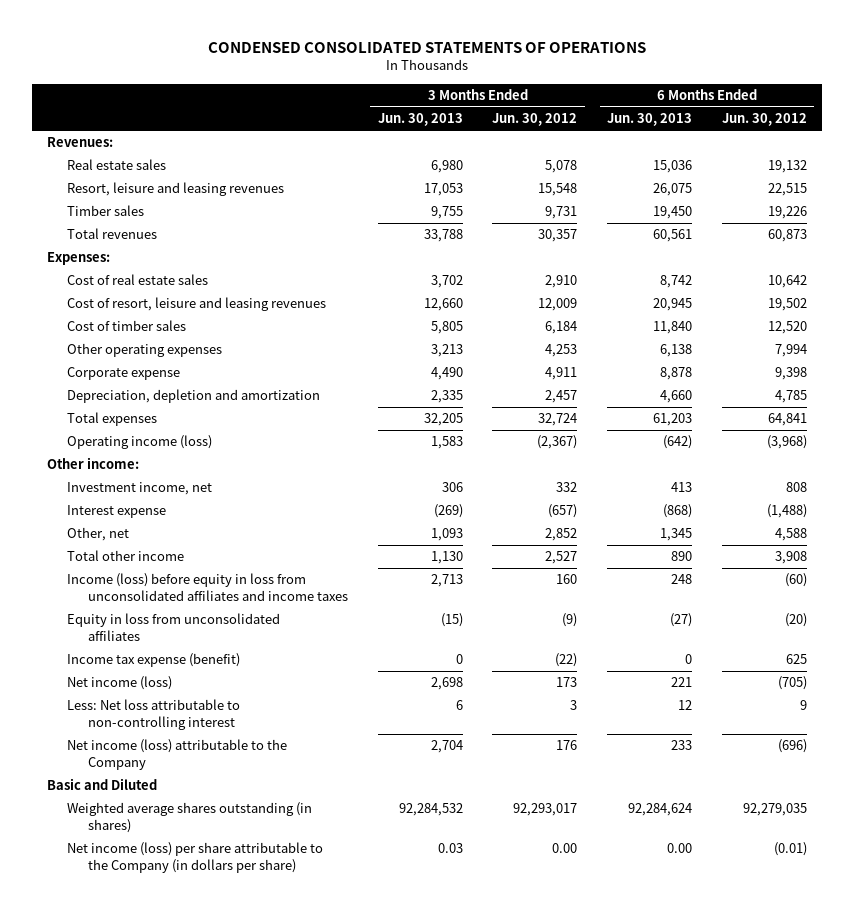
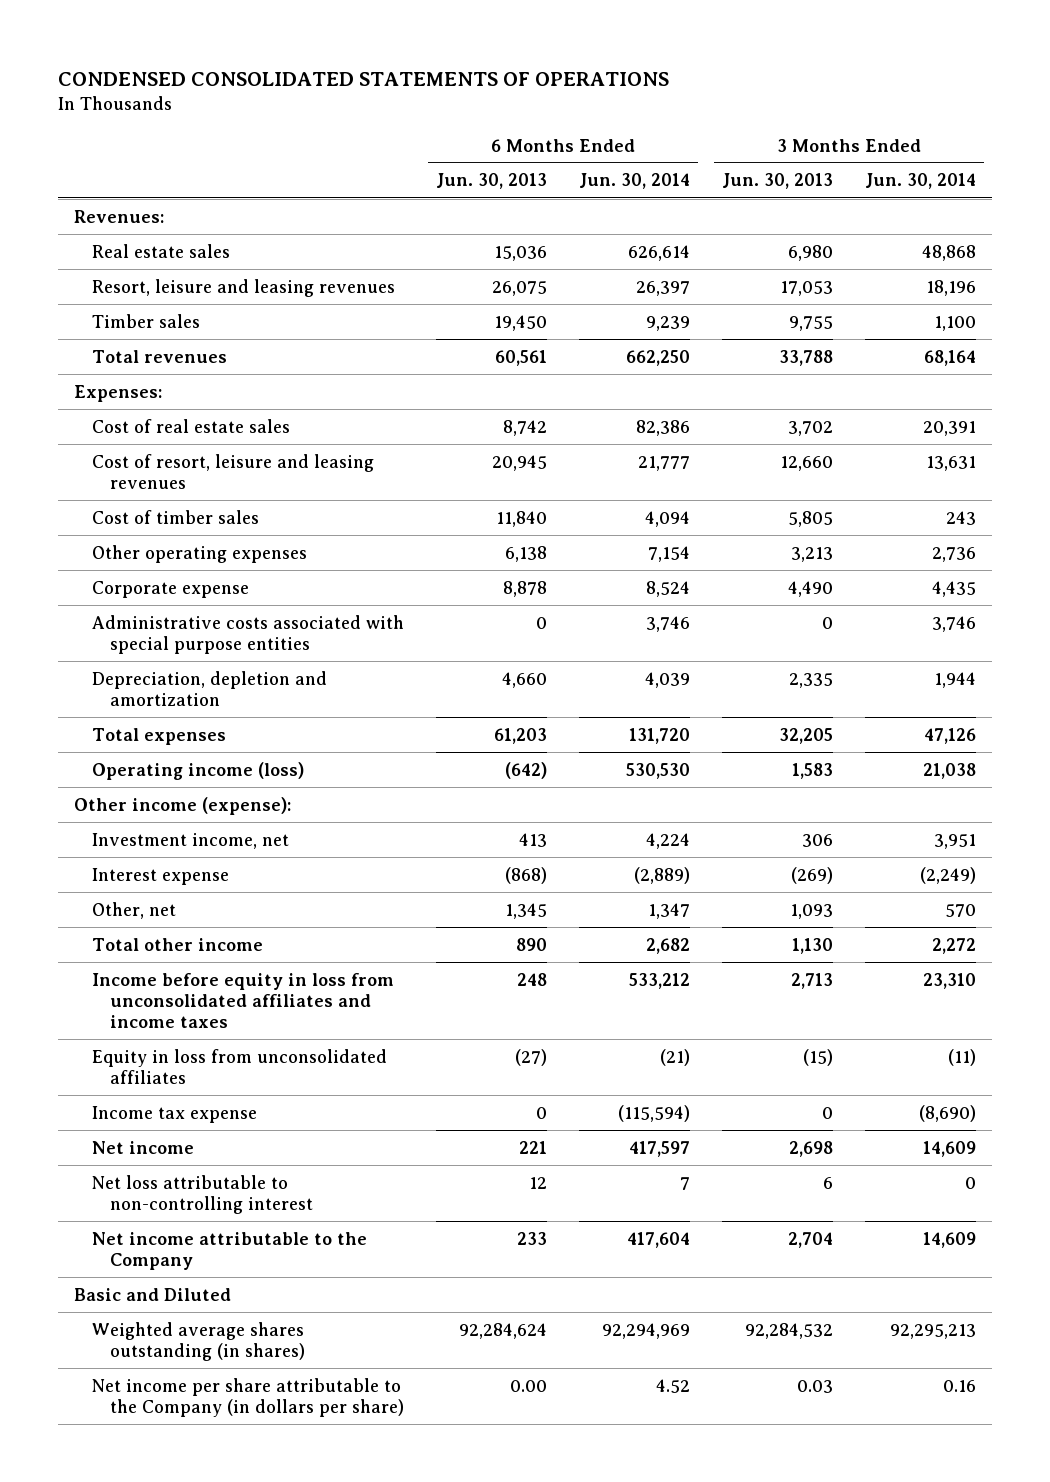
[492,113,578,127] Jun. 30, 2012 -> none
[721,113,807,127] Jun. 30, 2012 -> none
none -> [578,173,690,190] Jun. 30, 2014
none -> [864,173,976,190] Jun. 30, 2014
none -> [92,614,405,654] Administrative costs associated with special purpose entities
[46,457,139,470] Other income: -> [74,796,292,815] Other income (expense):
[67,573,349,602] Income (loss) before equity in loss from unconsolidated affiliates and income taxes -> [92,972,395,1028] Income before equity in loss from unconsolidated affiliates and income taxes
[67,653,241,668] Income tax expense (benefit) -> [92,1105,258,1123] Income tax expense
[67,676,173,691] Net income (loss) -> [92,1140,195,1154] Net income
[67,699,241,731] Less: Net loss attributable to non-controlling interest -> [92,1174,313,1214] Net loss attributable to non-controlling interest
[67,739,288,771] Net income (loss) attributable to the Company -> [92,1231,368,1270] Net income attributable to the Company
[67,842,324,874] Net income (loss) per share attributable to the Company (in dollars per share) -> [92,1377,404,1417] Net income per share attributable to the Company (in dollars per share)

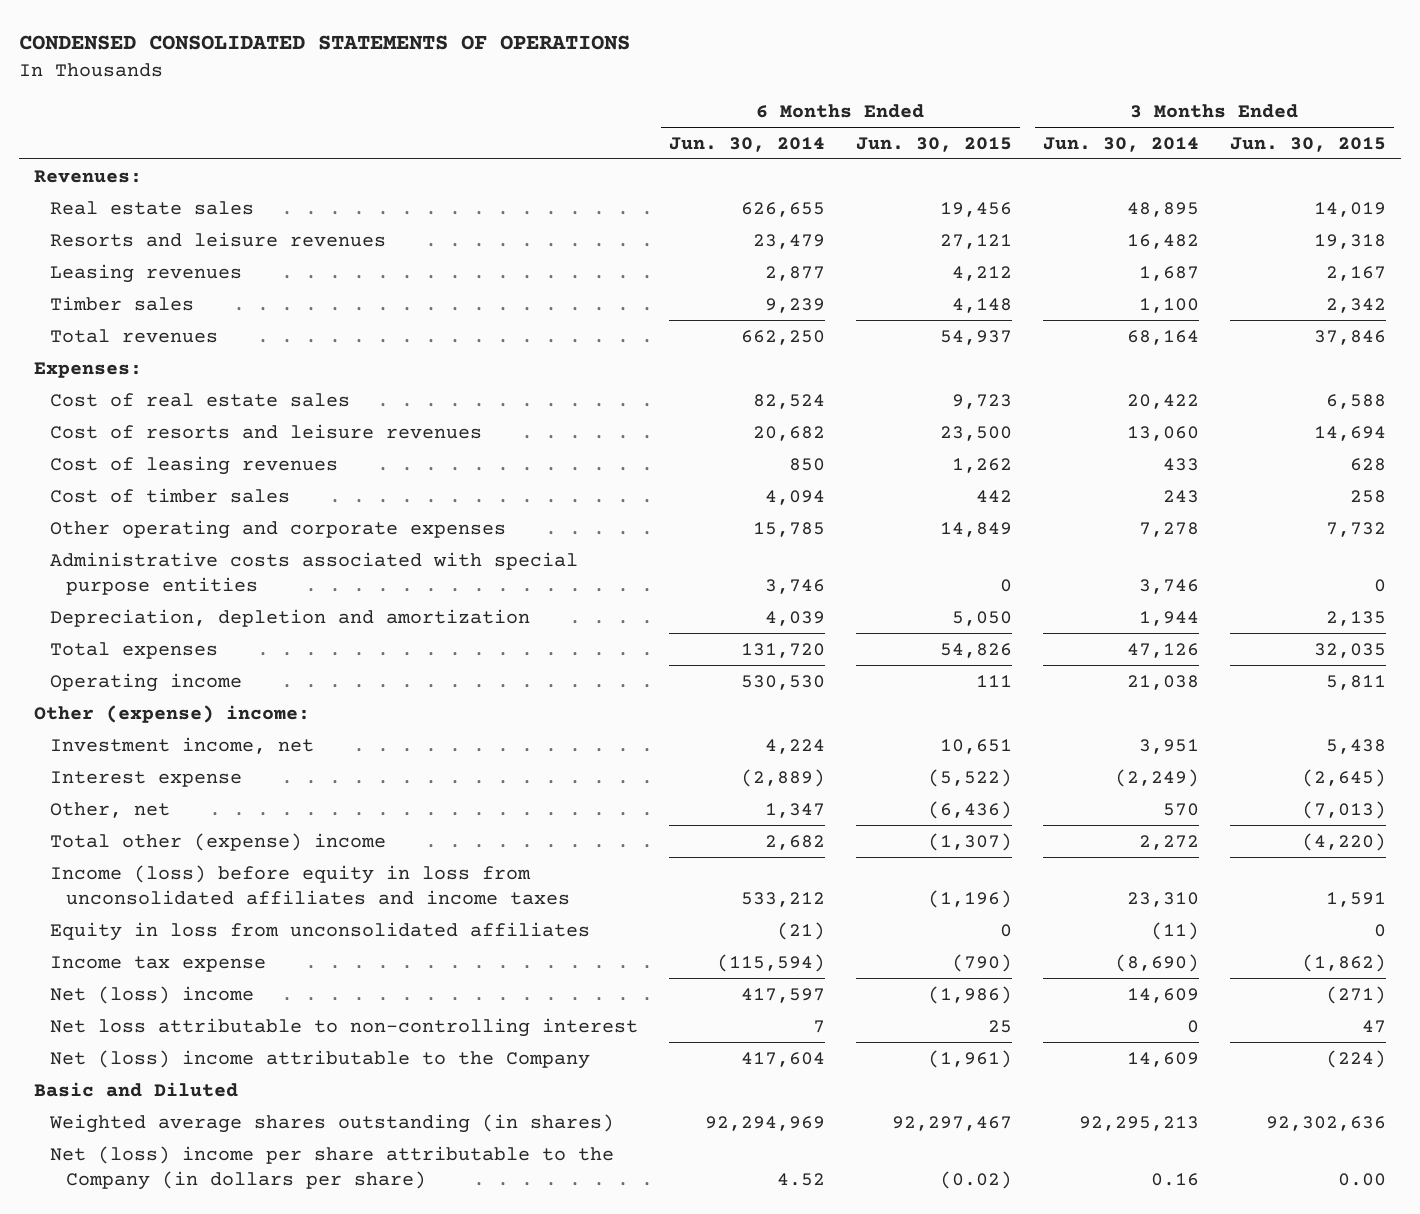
[435,173,547,190] Jun. 30, 2013 -> none
[721,173,833,190] Jun. 30, 2013 -> none
none -> [855,136,1012,152] Jun. 30, 2015
none -> [1229,136,1386,152] Jun. 30, 2015
[627,244,690,261] 626,614 -> [740,201,825,217] 626,655
[921,244,976,261] 48,868 -> [1126,201,1199,217] 48,895
[92,278,396,297] Resort, leisure and leasing revenues -> [49,231,386,247] Resorts and leisure revenues
[635,280,690,296] 26,397 -> [752,233,825,249] 23,479
[925,279,976,296] 18,196 -> [1126,233,1199,249] 16,482
none -> [49,263,242,283] Leasing revenues
[635,419,690,436] 82,386 -> [752,393,825,409] 82,524
[922,420,976,436] 20,391 -> [1126,393,1199,409] 20,422
[92,453,375,489] Cost of resort, leisure and leasing revenues -> [49,423,482,439] Cost of resorts and leisure revenues
[637,455,690,471] 21,777 -> [752,425,825,441] 20,682
[925,455,976,471] 13,631 -> [1126,425,1199,441] 13,060
none -> [49,455,338,475] Cost of leasing revenues
[92,580,250,598] Corporate expense -> none
[92,544,308,563] Other operating expenses -> [49,519,506,539] Other operating and corporate expenses
[647,545,690,562] 7,154 -> [752,521,825,537] 15,785
[931,546,976,562] 2,736 -> [1138,521,1199,537] 7,278
[92,761,305,780] Operating income (loss) -> [49,672,242,692] Operating income
[74,796,292,815] Other income (expense): -> [34,704,311,723] Other (expense) income:
[92,937,264,951] Total other income -> [49,832,386,851] Total other (expense) income
[92,972,395,1028] Income before equity in loss from unconsolidated affiliates and income taxes -> [49,864,570,905] Income (loss) before equity in loss from unconsolidated affiliates and income taxes
[92,1140,195,1154] Net income -> [49,985,254,1004] Net (loss) income
[92,1231,368,1270] Net income attributable to the Company -> [49,1049,590,1069] Net (loss) income attributable to the Company
[92,1377,404,1417] Net income per share attributable to the Company (in dollars per share) -> [49,1145,614,1190] Net (loss) income per share attributable to the Company (in dollars per share)

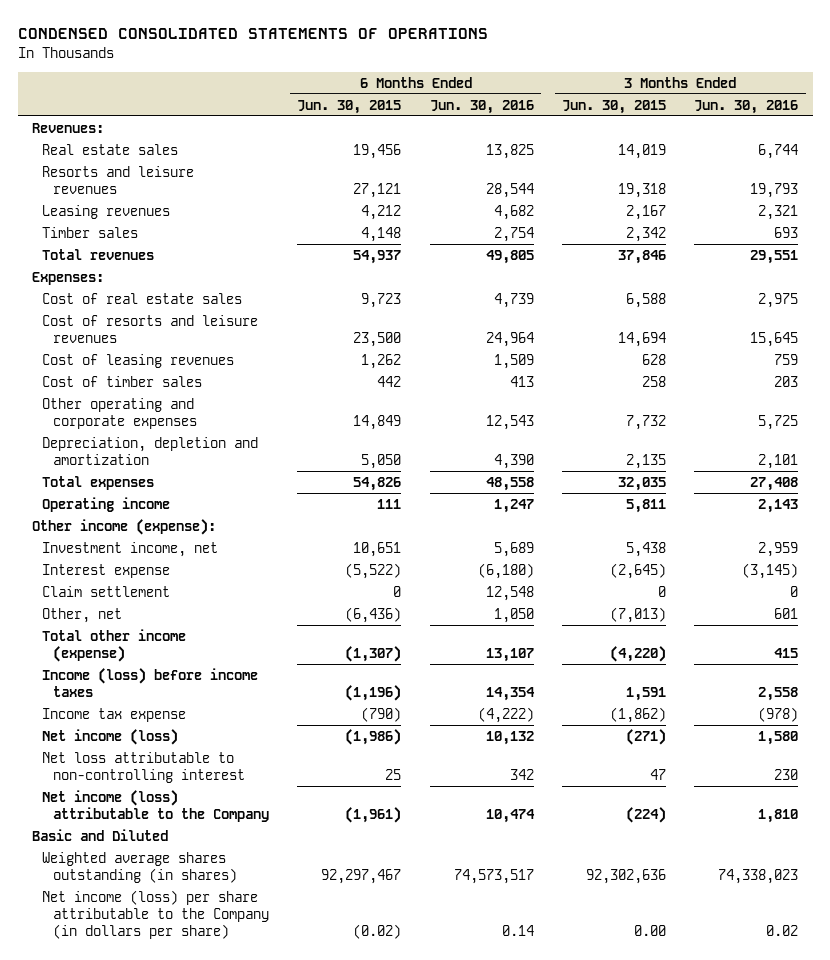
[668,136,825,152] Jun. 30, 2014 -> none
[1042,136,1199,152] Jun. 30, 2014 -> none
none -> [429,99,534,114] Jun. 30, 2016
none -> [694,99,799,114] Jun. 30, 2016
[49,551,578,595] Administrative costs associated with special purpose entities -> none
[34,704,311,723] Other (expense) income: -> [31,518,216,535] Other income (expense):
none -> [42,585,171,597] Claim settlement
[49,921,590,941] Equity in loss from unconsolidated affiliates -> none
[49,832,386,851] Total other (expense) income -> [42,628,187,663] Total other income (expense)
[49,864,570,905] Income (loss) before equity in loss from unconsolidated affiliates and income taxes -> [42,667,259,698] Income (loss) before income taxes
[49,985,254,1004] Net (loss) income -> [42,728,179,745] Net income (loss)
[49,1049,590,1069] Net (loss) income attributable to the Company -> [42,789,270,823] Net income (loss) attributable to the Company
[49,1145,614,1190] Net (loss) income per share attributable to the Company (in dollars per share) -> [42,889,270,940] Net income (loss) per share attributable to the Company (in dollars per share)

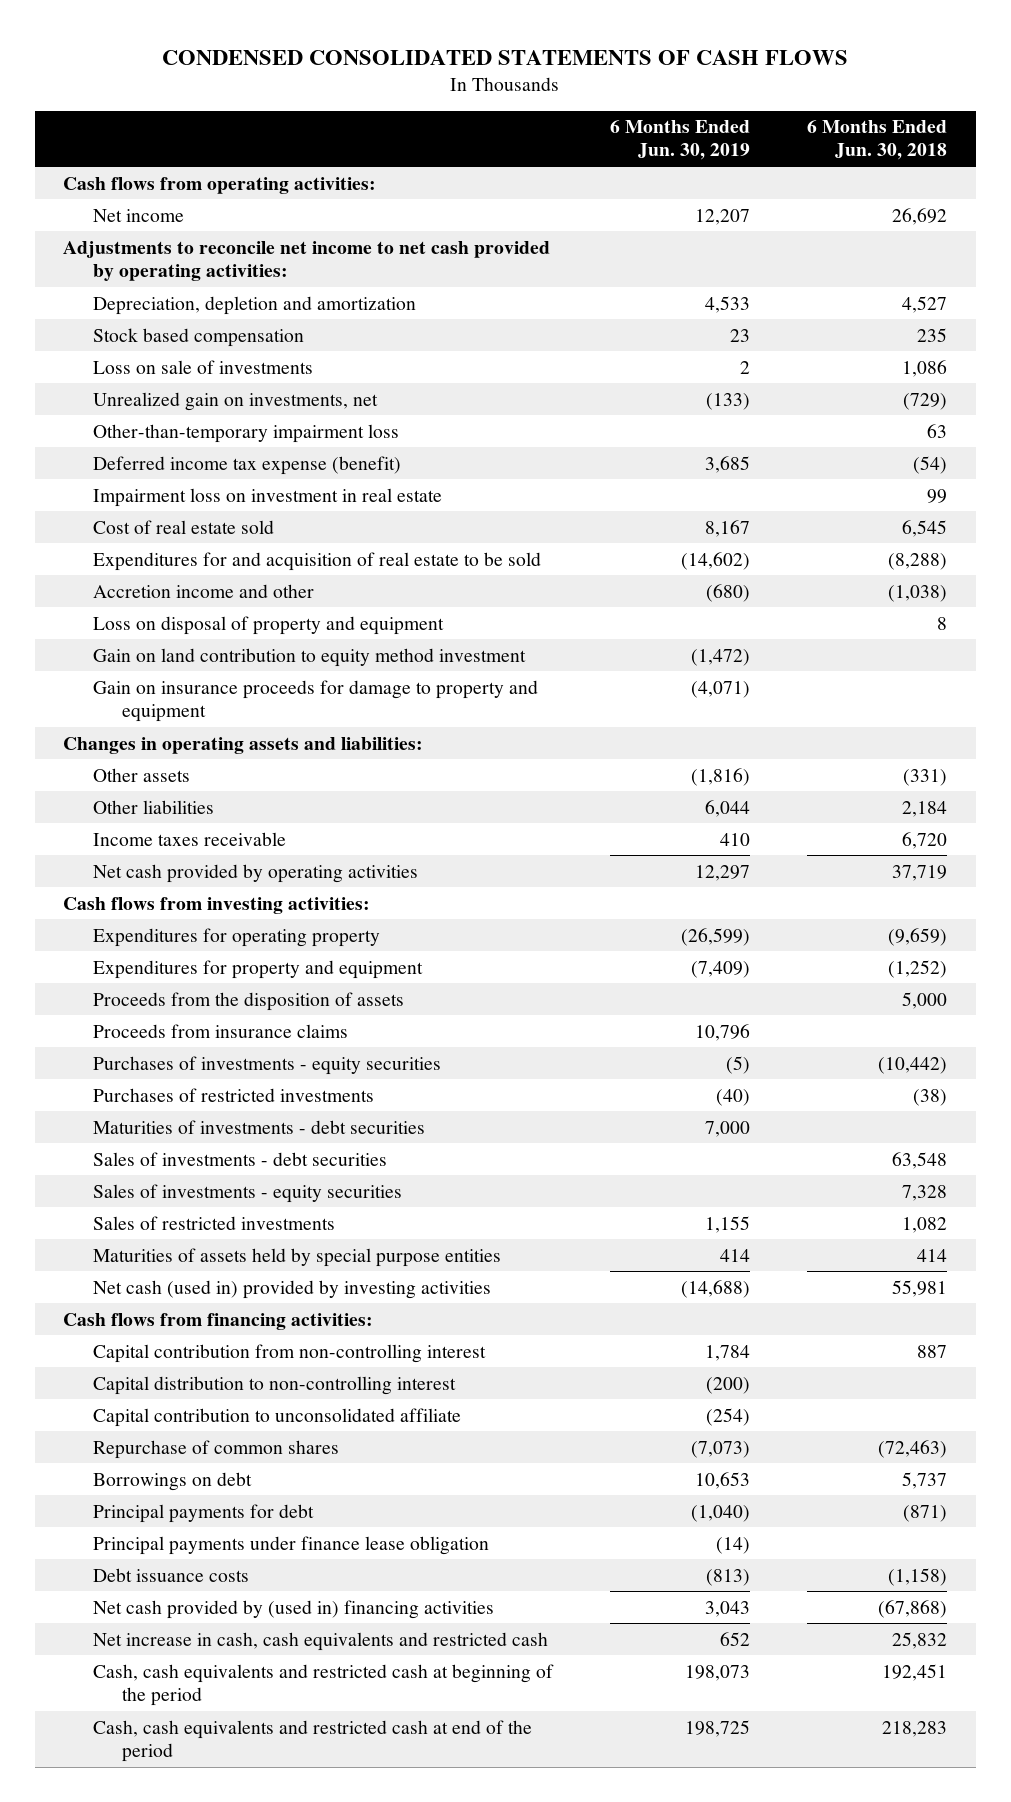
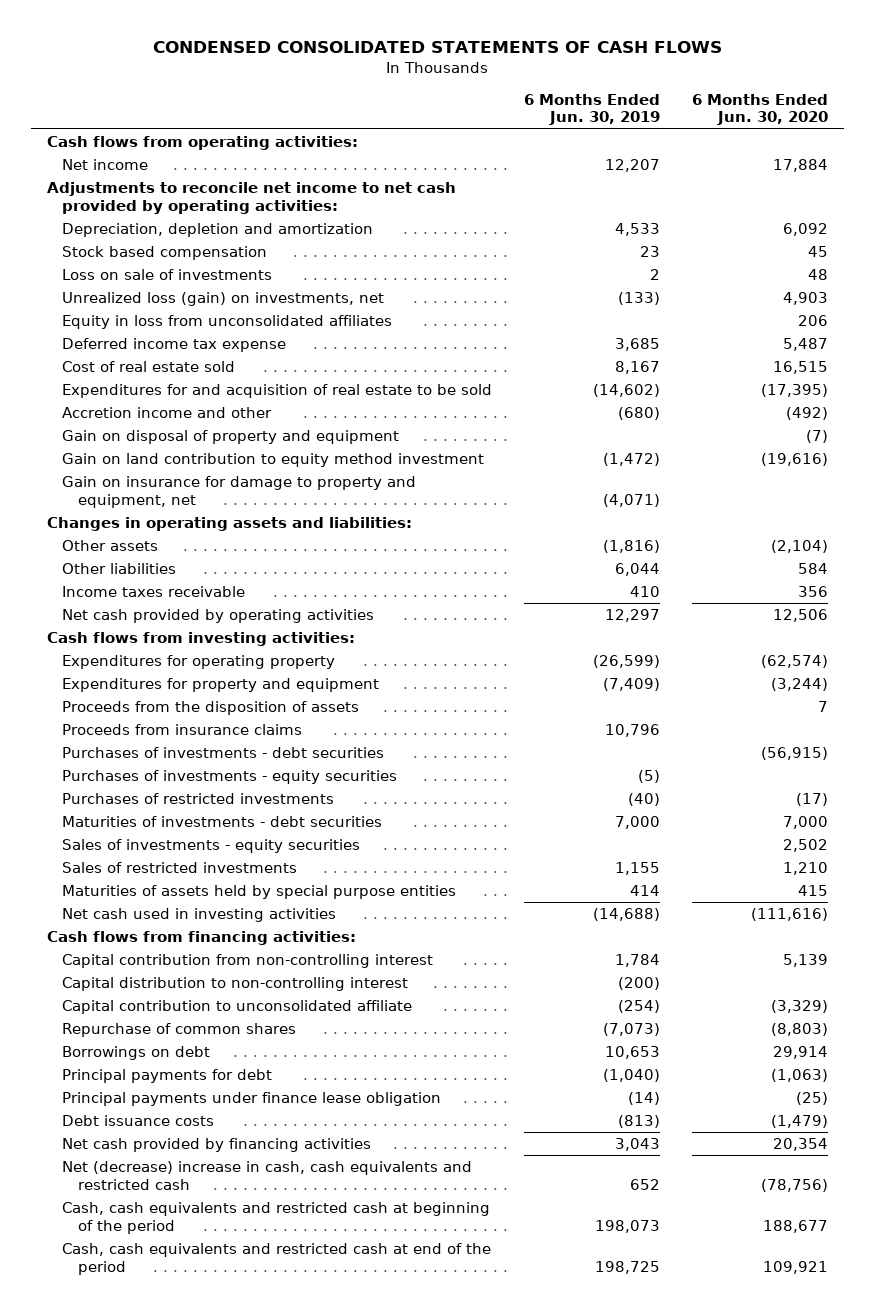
[807,120,948,161] 6 Months Ended Jun. 30, 2018 -> none
none -> [692,93,829,126] 6 Months Ended Jun. 30, 2020
[92,423,399,443] Other-than-temporary impairment loss -> none
[92,487,442,507] Impairment loss on investment in real estate -> none
[92,391,378,411] Unrealized gain on investments, net -> [62,291,385,306] Unrealized loss (gain) on investments, net
none -> [62,314,393,329] Equity in loss from unconsolidated affiliates
[92,455,401,475] Deferred income tax expense (benefit) -> [62,337,287,352] Deferred income tax expense
[92,615,444,635] Loss on disposal of property and equipment -> [62,429,400,444] Gain on disposal of property and equipment
[92,679,538,722] Gain on insurance proceeds for damage to property and equipment -> [62,475,417,508] Gain on insurance for damage to property and equipment, net
none -> [62,746,385,758] Purchases of investments - debt securities
[92,1151,387,1166] Sales of investments - debt securities -> none
[92,1279,491,1299] Net cash (used in) provided by investing activities -> [62,907,337,922] Net cash used in investing activities
[92,1599,494,1619] Net cash provided by (used in) financing activities -> [62,1137,372,1152] Net cash provided by financing activities
[92,1631,548,1651] Net increase in cash, cash equivalents and restricted cash -> [62,1160,473,1190] Net (decrease) increase in cash, cash equivalents and restricted cash

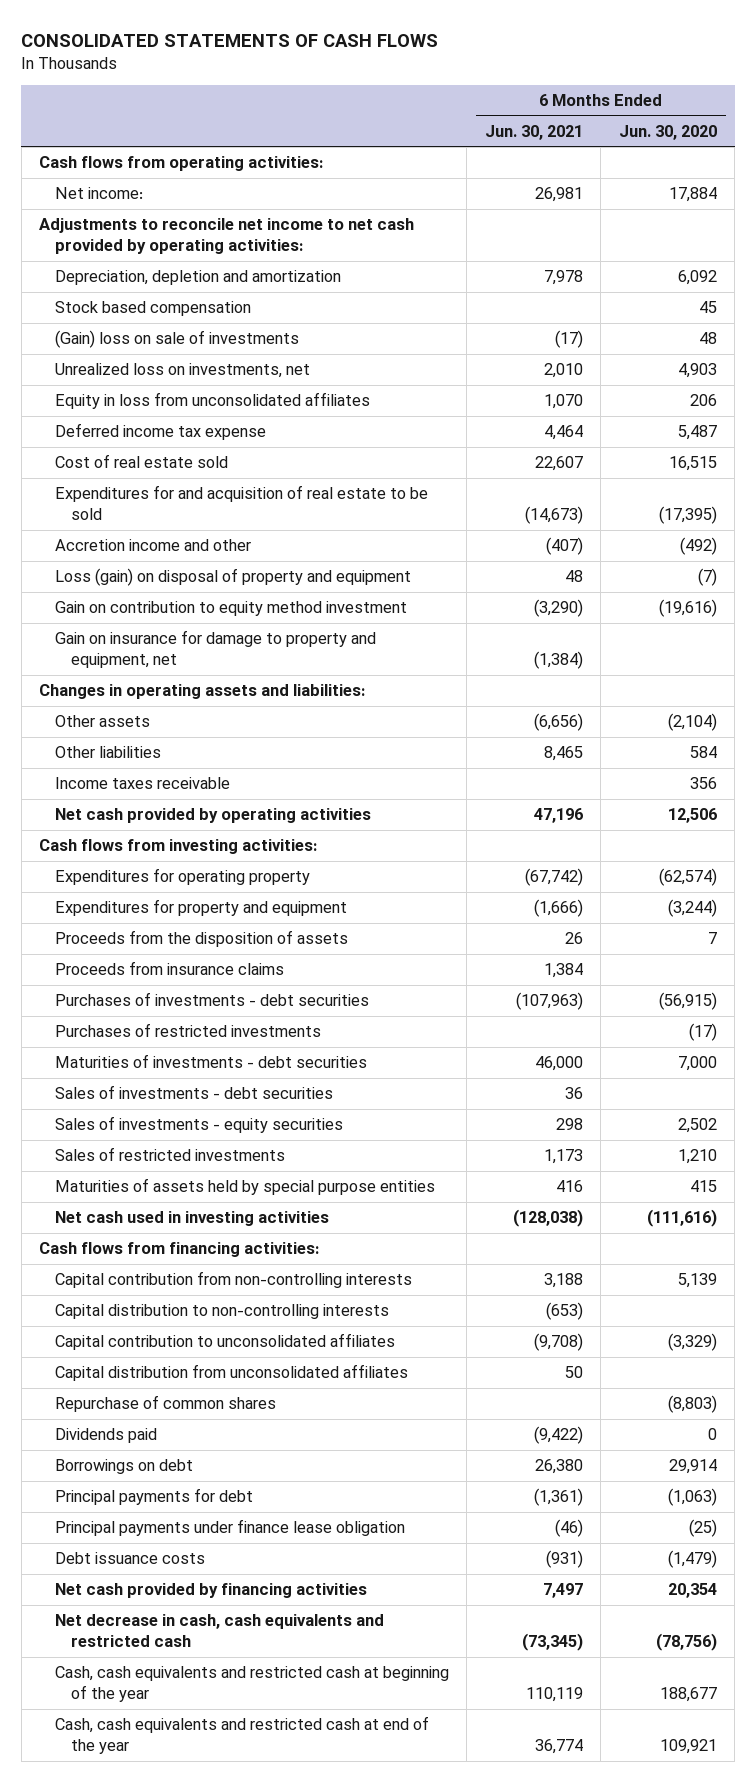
[153,41,723,54] CONDENSED CONSOLIDATED STATEMENTS OF CASH FLOWS -> [21,33,439,47] CONSOLIDATED STATEMENTS OF CASH FLOWS
[524,93,661,126] 6 Months Ended Jun. 30, 2019 -> none
none -> [484,124,583,140] Jun. 30, 2021
[62,158,149,170] Net income -> [54,187,143,200] Net income:
[62,268,273,280] Loss on sale of investments -> [54,330,299,349] (Gain) loss on sale of investments
[62,291,385,306] Unrealized loss (gain) on investments, net -> [54,363,310,379] Unrealized loss on investments, net
[62,429,400,444] Gain on disposal of property and equipment -> [54,568,411,587] Loss (gain) on disposal of property and equipment
[62,452,485,467] Gain on land contribution to equity method investment -> [54,601,407,617] Gain on contribution to equity method investment
[62,769,398,784] Purchases of investments - equity securities -> none
none -> [54,1085,333,1100] Sales of investments - debt securities
[62,953,434,968] Capital contribution from non-controlling interest -> [54,1271,412,1289] Capital contribution from non-controlling interests
[62,976,409,991] Capital distribution to non-controlling interest -> [54,1304,389,1320] Capital distribution to non-controlling interests
[62,999,413,1014] Capital contribution to unconsolidated affiliate -> [54,1333,395,1351] Capital contribution to unconsolidated affiliates
none -> [54,1364,408,1382] Capital distribution from unconsolidated affiliates
none -> [54,1428,157,1444] Dividends paid
[62,1160,473,1190] Net (decrease) increase in cash, cash equivalents and restricted cash -> [54,1614,384,1648] Net decrease in cash, cash equivalents and restricted cash
[62,1201,491,1234] Cash, cash equivalents and restricted cash at beginning of the period -> [54,1666,449,1703] Cash, cash equivalents and restricted cash at beginning of the year
[62,1242,492,1275] Cash, cash equivalents and restricted cash at end of the period -> [54,1716,429,1755] Cash, cash equivalents and restricted cash at end of the year

